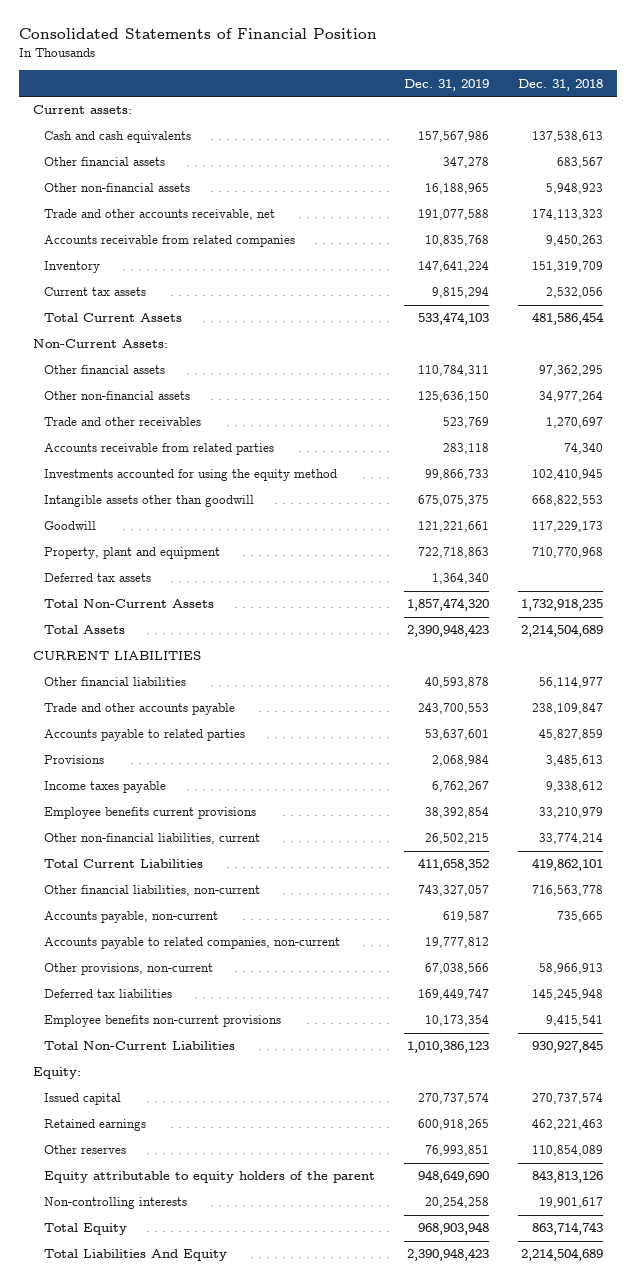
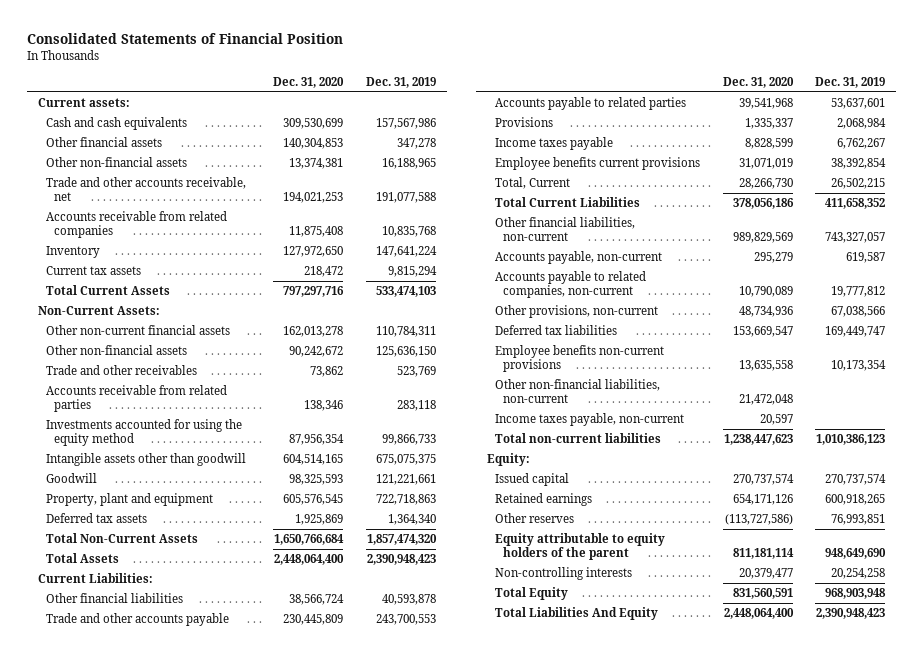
[518,78,604,91] Dec. 31, 2018 -> none
none -> [273,76,345,88] Dec. 31, 2020
[44,365,166,375] Other financial assets -> [45,325,230,336] Other non-current financial assets
[33,651,202,661] CURRENT LIABILITIES -> [37,573,153,584] Current Liabilities:
[44,833,261,845] Other non-financial liabilities, current -> [495,177,571,190] Total, Current
none -> [495,379,661,404] Other non-financial liabilities, non-current
none -> [495,413,685,427] Income taxes payable, non-current
[44,1041,236,1051] Total Non-Current Liabilities -> [495,433,662,444] Total non-current liabilities

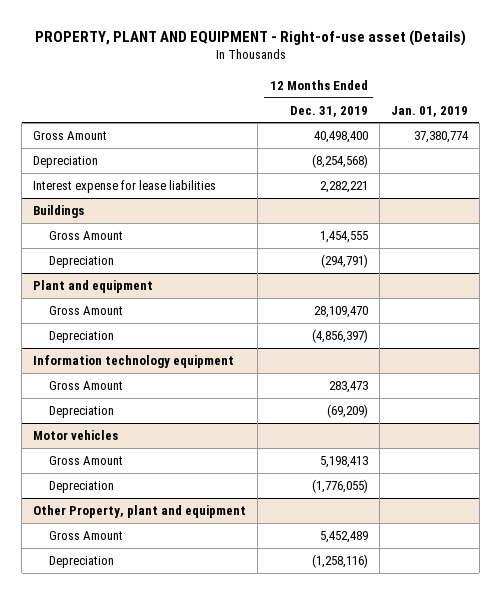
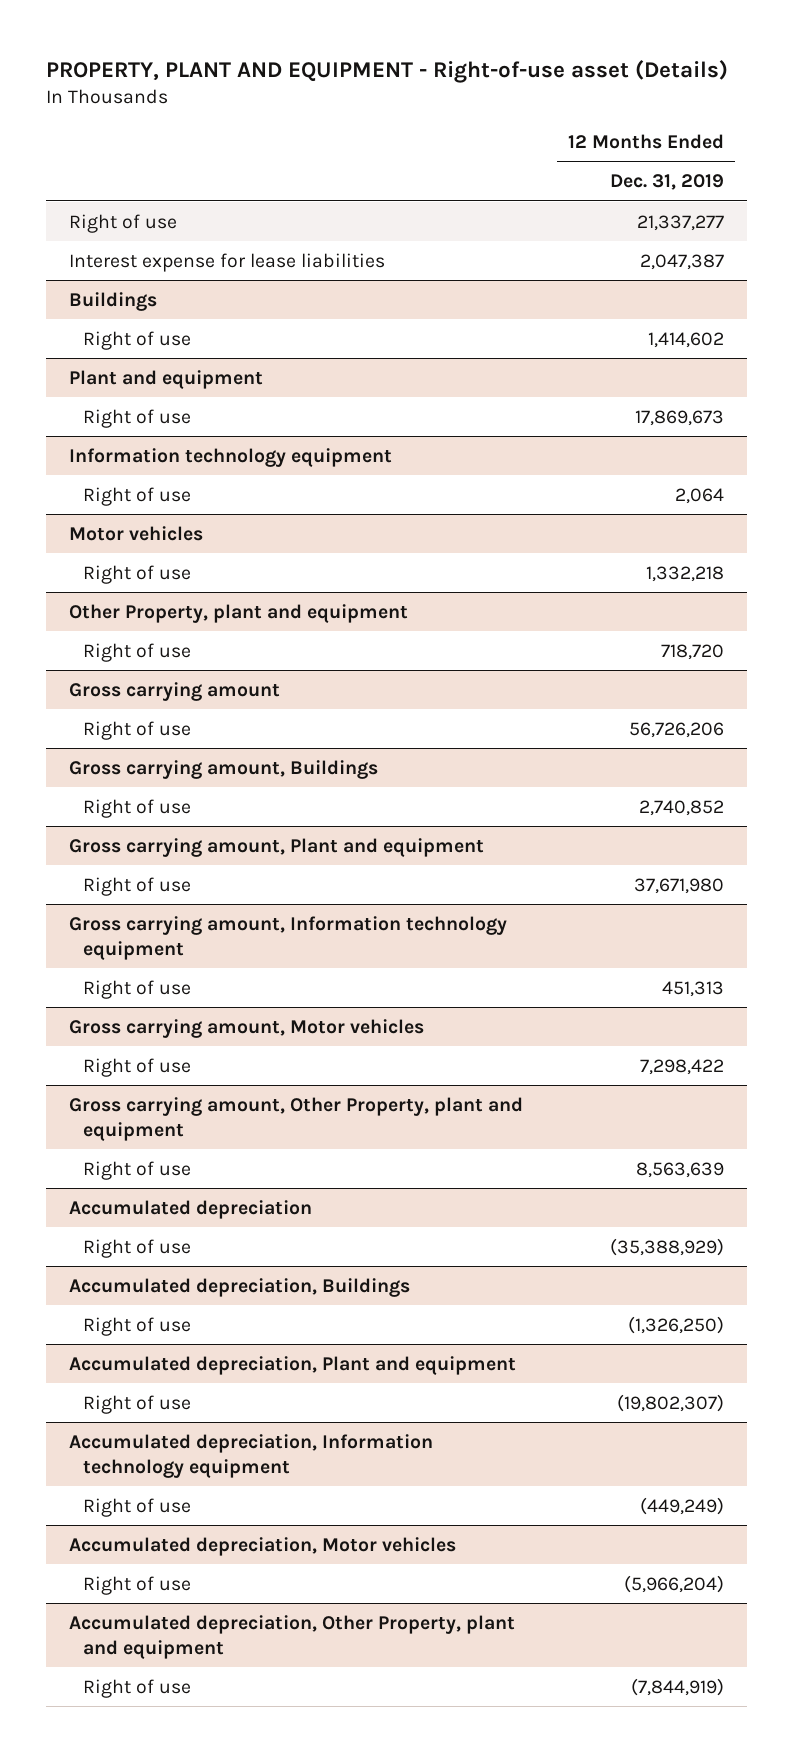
[390,105,468,117] Jan. 01, 2019 -> none
[33,131,108,141] Gross Amount -> none
[33,156,99,169] Depreciation -> none
none -> [68,213,177,233] Right of use
[319,181,368,194] 2,282,221 -> [640,253,725,270] 2,047,387
[49,231,124,241] Gross Amount -> none
[49,256,115,269] Depreciation -> none
none -> [82,330,191,350] Right of use
[49,306,124,316] Gross Amount -> none
[49,331,115,344] Depreciation -> none
none -> [82,408,191,428] Right of use
[49,381,124,391] Gross Amount -> none
[49,406,115,419] Depreciation -> none
none -> [82,486,191,506] Right of use
[49,456,124,466] Gross Amount -> none
[49,481,115,494] Depreciation -> none
none -> [82,564,191,584] Right of use
[49,531,124,541] Gross Amount -> none
[49,556,115,569] Depreciation -> none
none -> [82,642,191,662] Right of use
none -> [68,681,280,701] Gross carrying amount
none -> [82,720,191,740] Right of use
none -> [68,759,378,779] Gross carrying amount, Buildings
none -> [82,798,191,818] Right of use
none -> [68,837,484,857] Gross carrying amount, Plant and equipment
none -> [82,876,191,896] Right of use
none -> [68,915,507,960] Gross carrying amount, Information technology equipment
none -> [82,979,191,999] Right of use
none -> [68,1018,424,1038] Gross carrying amount, Motor vehicles
none -> [82,1057,191,1077] Right of use
none -> [68,1096,523,1141] Gross carrying amount, Other Property, plant and equipment
none -> [82,1160,191,1180] Right of use
none -> [68,1199,312,1219] Accumulated depreciation
none -> [82,1238,191,1258] Right of use
none -> [68,1277,410,1297] Accumulated depreciation, Buildings
none -> [82,1316,191,1336] Right of use
none -> [68,1355,516,1375] Accumulated depreciation, Plant and equipment
none -> [82,1394,191,1414] Right of use
none -> [68,1433,433,1478] Accumulated depreciation, Information technology equipment
none -> [82,1497,191,1517] Right of use
none -> [68,1536,456,1556] Accumulated depreciation, Motor vehicles
none -> [82,1575,191,1595] Right of use
none -> [68,1614,515,1659] Accumulated depreciation, Other Property, plant and equipment
none -> [82,1678,191,1698] Right of use

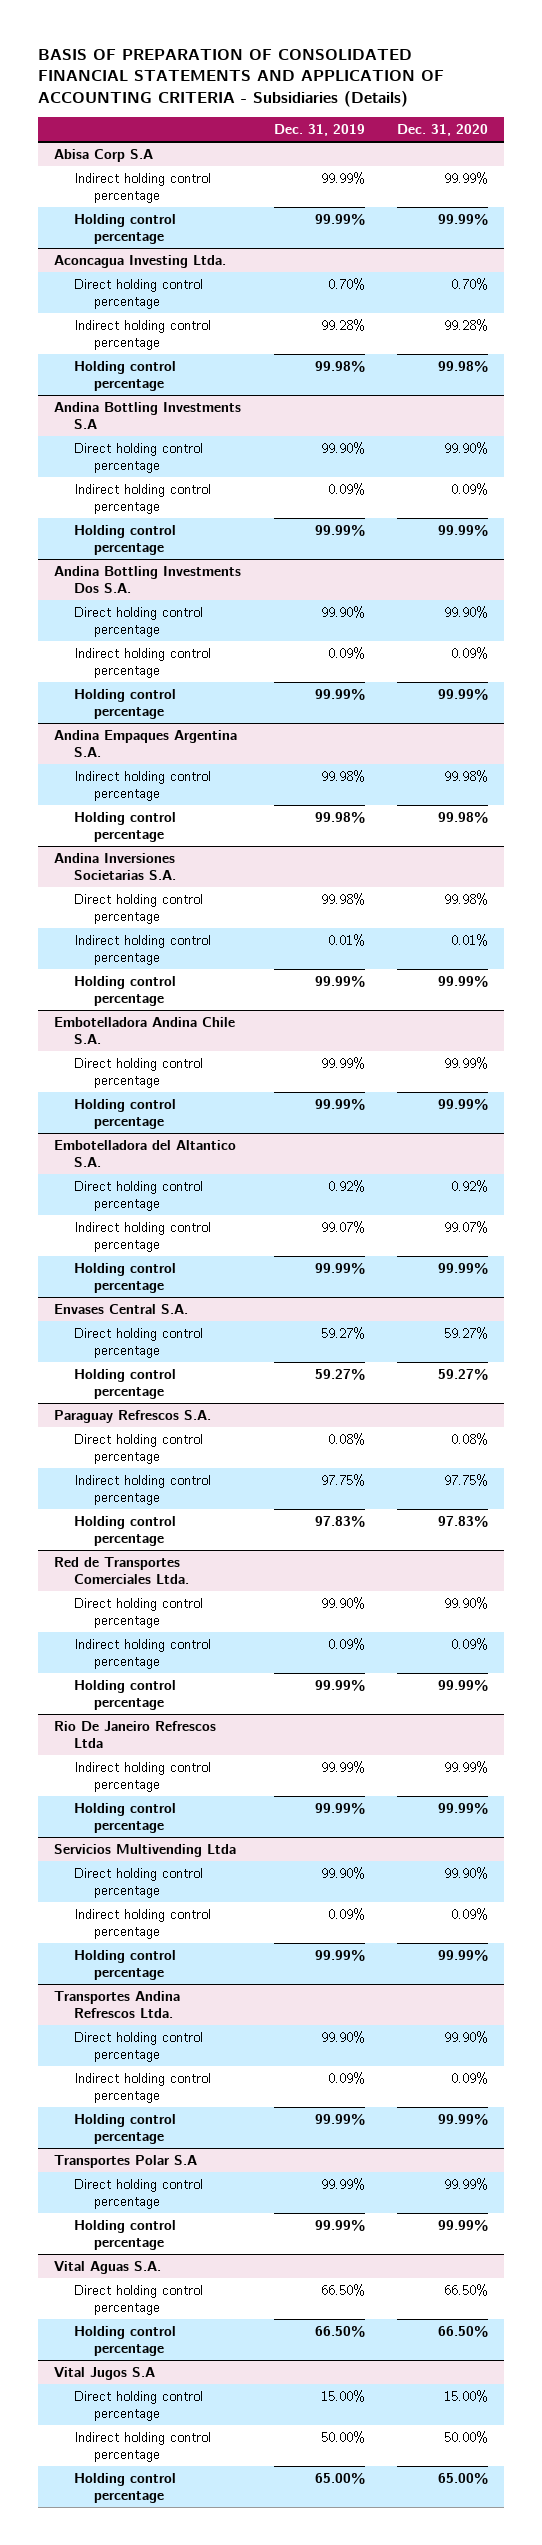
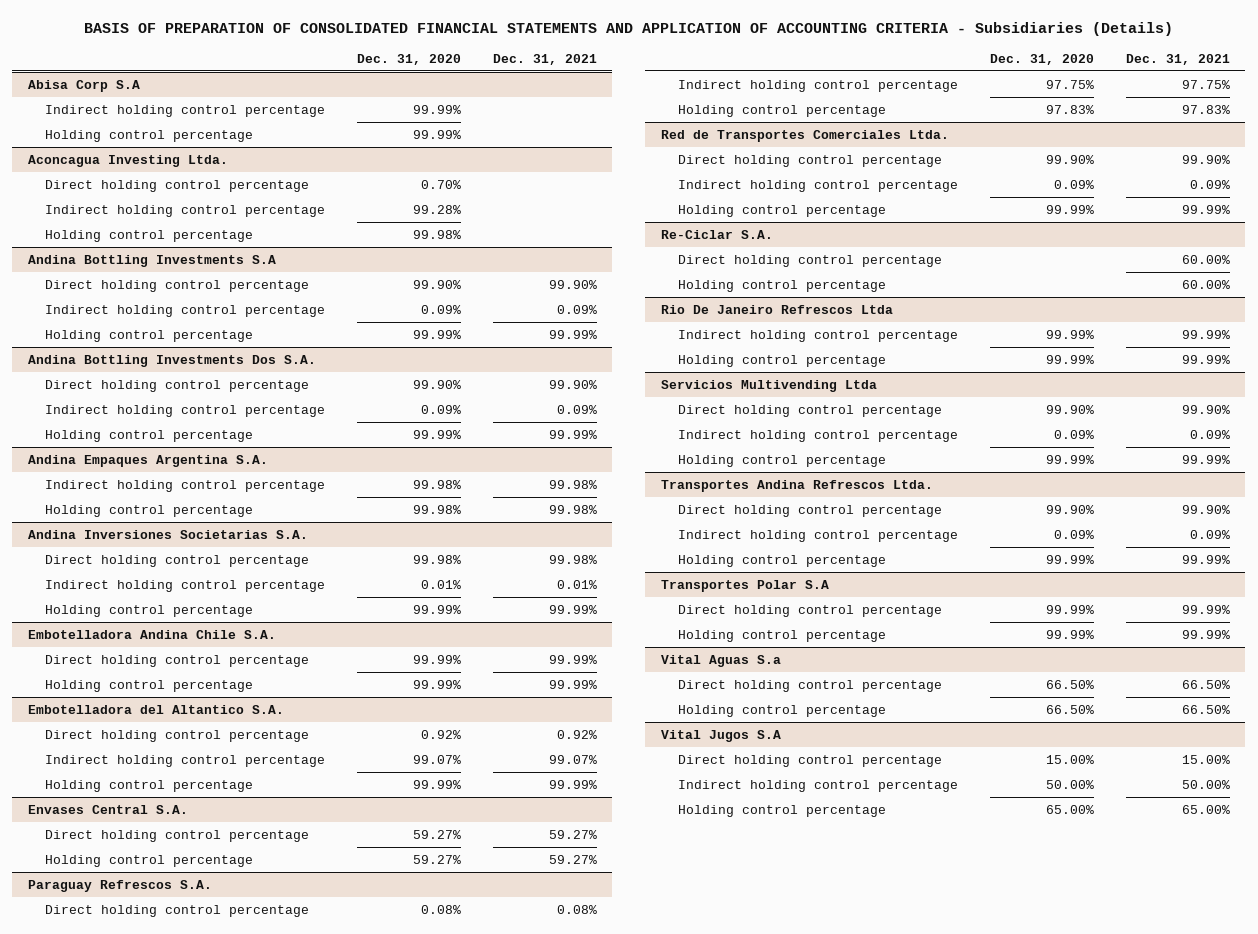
[273,123,365,136] Dec. 31, 2019 -> none
none -> [492,53,597,65] Dec. 31, 2021
none -> [661,229,774,239] Re-Ciclar S.A.
none -> [678,254,943,267] Direct holding control percentage
none -> [678,279,887,292] Holding control percentage
[54,2260,162,2274] Vital Aguas S.A. -> [661,654,782,667] Vital Aguas S.a

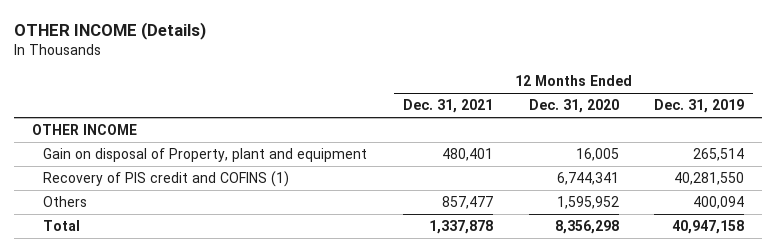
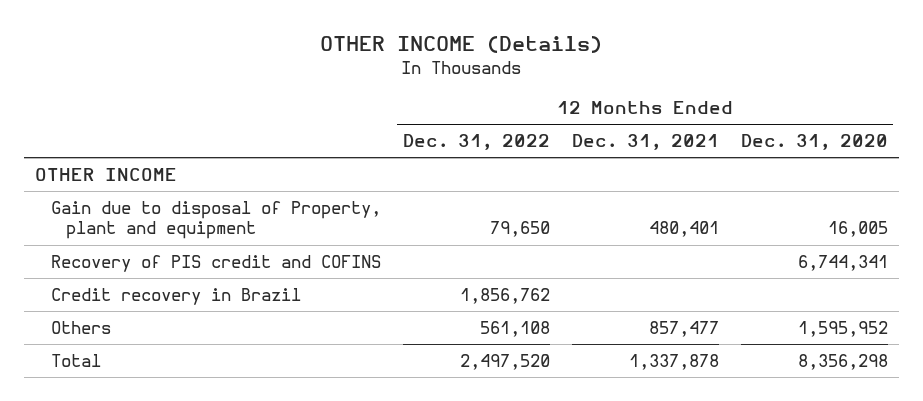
[654,99,745,114] Dec. 31, 2019 -> none
none -> [402,134,550,151] Dec. 31, 2022
[43,148,368,163] Gain on disposal of Property, plant and equipment -> [50,201,381,240] Gain due to disposal of Property, plant and equipment
[43,171,290,188] Recovery of PIS credit and COFINS (1) -> [50,255,381,273] Recovery of PIS credit and COFINS
none -> [50,288,301,306] Credit recovery in Brazil

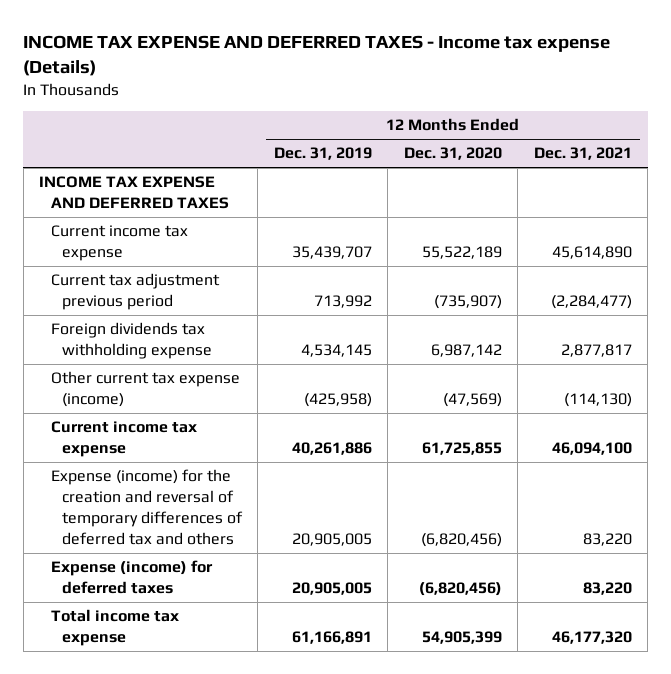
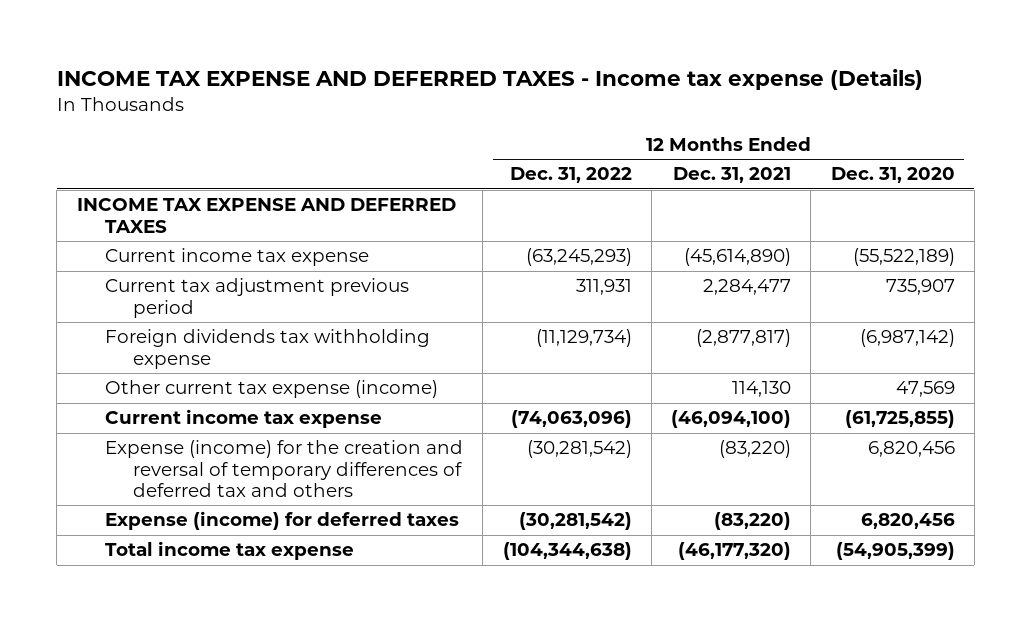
[273,147,372,161] Dec. 31, 2019 -> none
none -> [509,167,632,184] Dec. 31, 2022
[421,246,502,260] 55,522,189 -> [852,248,955,267] (55,522,189)
[551,246,632,260] 45,614,890 -> [684,248,792,267] (45,614,890)
[433,295,502,310] (735,907) -> [885,279,955,296] 735,907
[550,295,632,310] (2,284,477) -> [703,279,792,296] 2,284,477
[430,344,502,358] 6,987,142 -> [859,329,955,348] (6,987,142)
[560,344,632,358] 2,877,817 -> [696,329,792,348] (2,877,817)
[442,393,502,408] (47,569) -> [895,381,955,398] 47,569
[563,393,632,408] (114,130) -> [732,381,792,398] 114,130
[421,442,502,456] 61,725,855 -> [844,410,955,429] (61,725,855)
[551,442,632,456] 46,094,100 -> [671,410,792,429] (46,094,100)
[420,532,502,547] (6,820,456) -> [867,441,955,458] 6,820,456
[582,532,632,546] 83,220 -> [719,440,792,459] (83,220)
[418,582,502,597] (6,820,456) -> [860,513,955,530] 6,820,456
[582,582,632,596] 83,220 -> [714,512,792,531] (83,220)
[421,631,502,645] 54,905,399 -> [835,542,955,561] (54,905,399)
[551,631,632,645] 46,177,320 -> [678,542,792,561] (46,177,320)

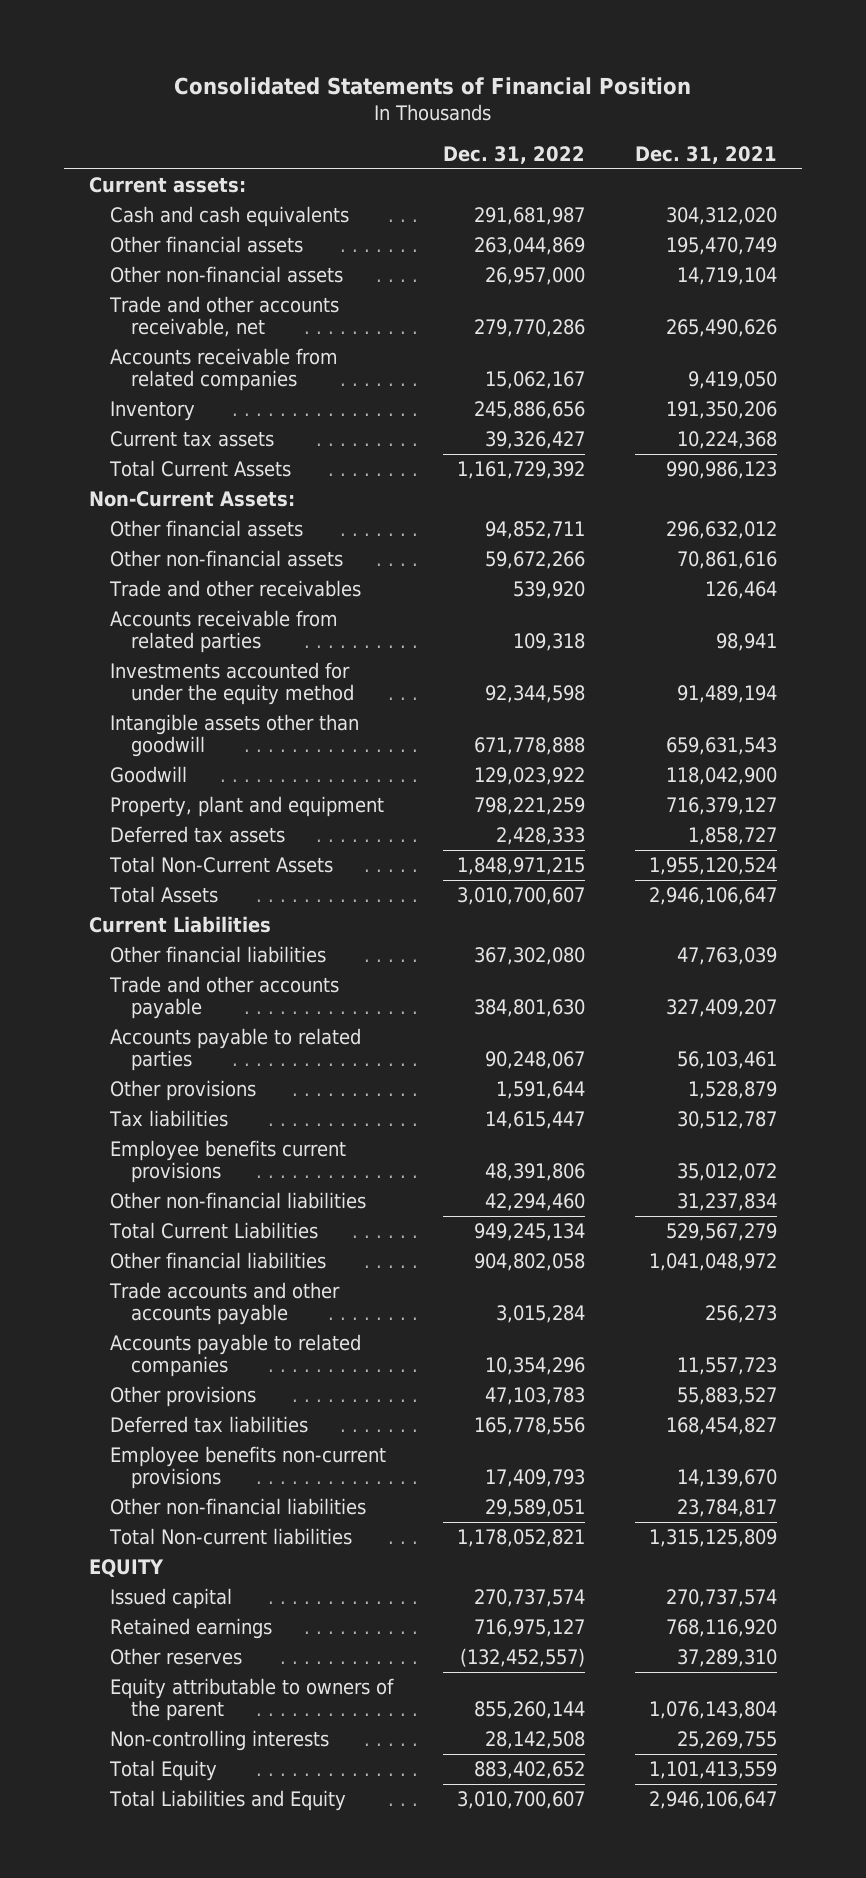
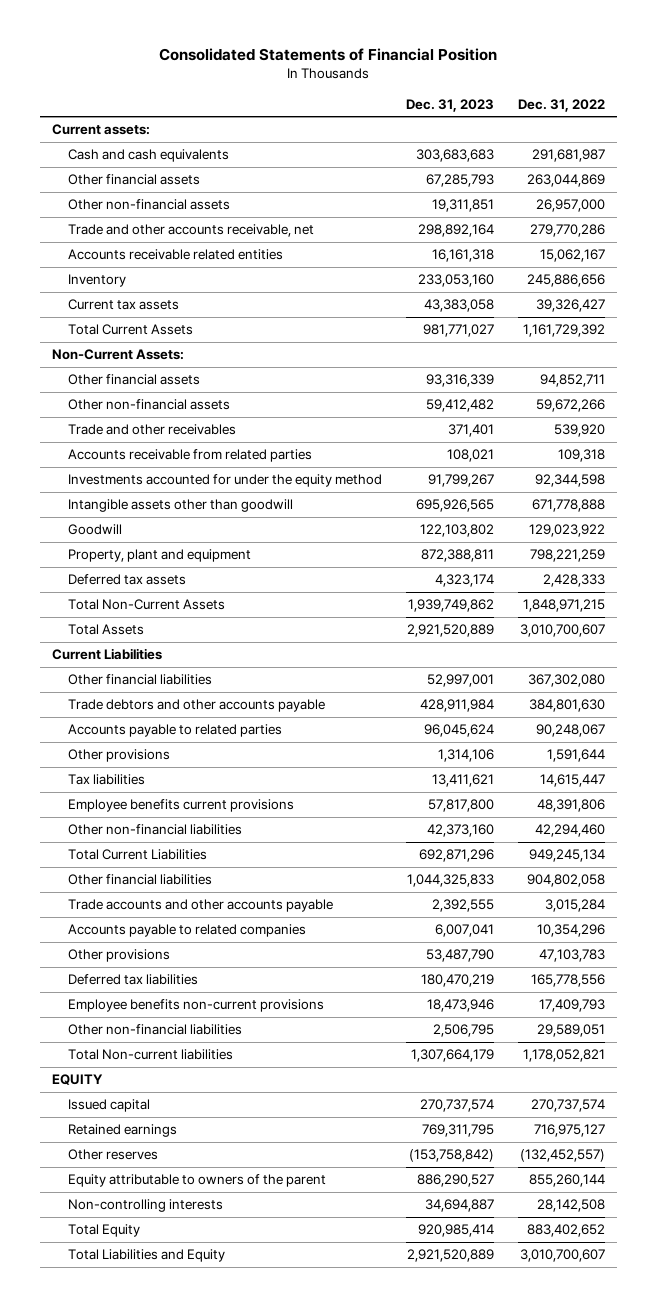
[634,145,777,164] Dec. 31, 2021 -> none
none -> [405,98,494,112] Dec. 31, 2023
[110,347,339,392] Accounts receivable from related companies -> [67,249,283,261] Accounts receivable related entities
[109,975,340,1020] Trade and other accounts payable -> [67,699,325,713] Trade debtors and other accounts payable

